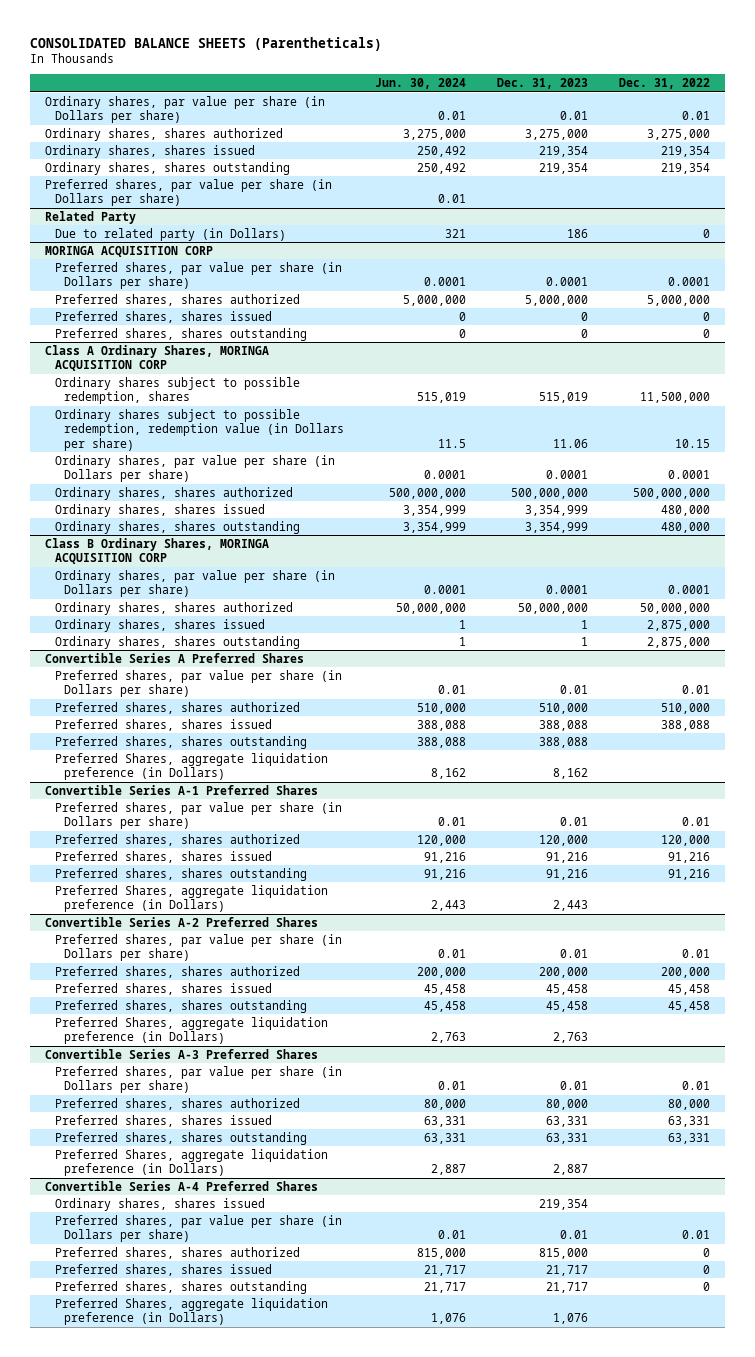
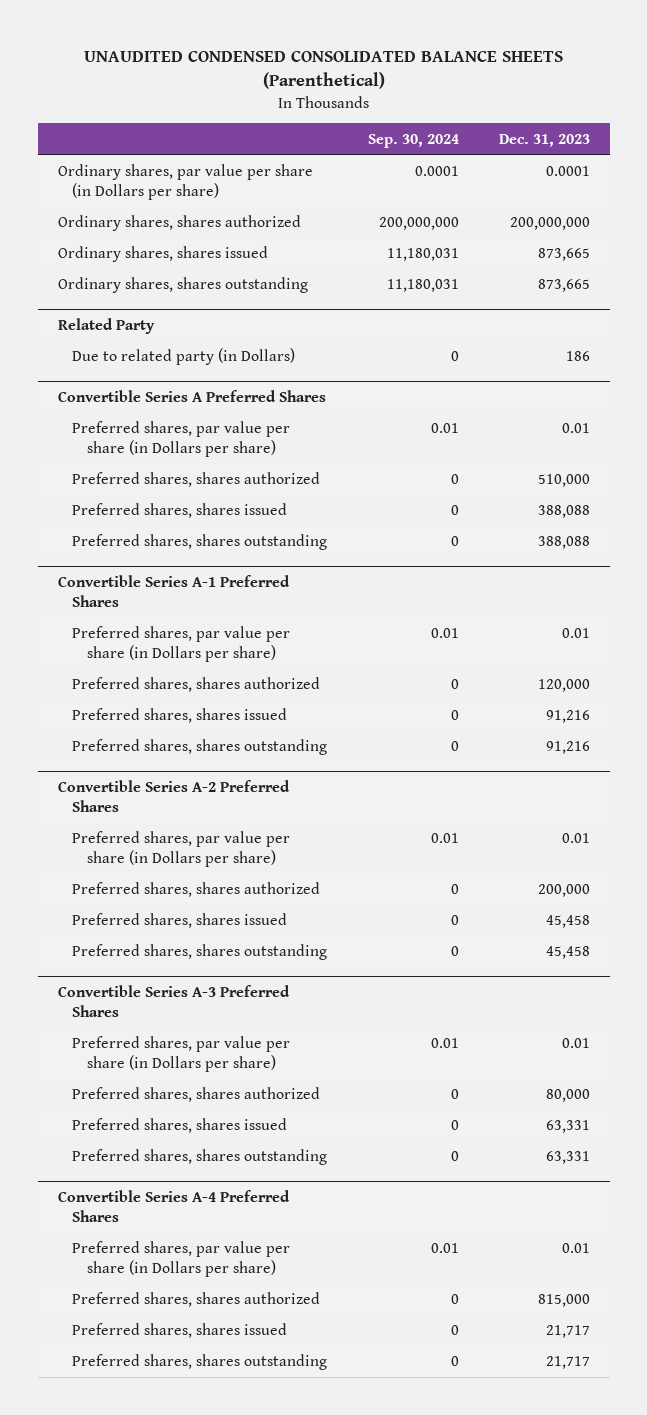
[30,36,383,51] CONSOLIDATED BALANCE SHEETS (Parentheticals) -> [83,51,563,90] UNAUDITED CONDENSED CONSOLIDATED BALANCE SHEETS (Parenthetical)
[375,78,467,90] Jun. 30, 2024 -> none
[618,78,710,90] Dec. 31, 2022 -> none
none -> [367,133,459,148] Sep. 30, 2024
[45,178,333,207] Preferred shares, par value per share (in Dollars per share) -> none
[559,111,588,121] 0.01 -> [545,166,590,177] 0.0001
[524,128,588,140] 3,275,000 -> [509,217,590,231] 200,000,000
[538,145,588,157] 219,354 -> [537,248,590,262] 873,665
[538,162,588,174] 219,354 -> [537,279,590,293] 873,665
[45,245,214,257] MORINGA ACQUISITION CORP -> none
[54,261,342,290] Preferred shares, par value per share (in Dollars per share) -> none
[54,293,300,306] Preferred shares, shares authorized -> none
[54,310,272,323] Preferred shares, shares issued -> none
[54,327,307,341] Preferred shares, shares outstanding -> none
[45,344,270,372] Class A Ordinary Shares, MORINGA ACQUISITION CORP -> none
[54,376,300,405] Ordinary shares subject to possible redemption, shares -> none
[54,408,345,451] Ordinary shares subject to possible redemption, redemption value (in Dollars per share) -> none
[54,454,335,483] Ordinary shares, par value per share (in Dollars per share) -> none
[54,486,293,500] Ordinary shares, shares authorized -> none
[54,503,265,517] Ordinary shares, shares issued -> none
[54,520,300,534] Ordinary shares, shares outstanding -> none
[45,537,270,565] Class B Ordinary Shares, MORINGA ACQUISITION CORP -> none
[54,569,335,598] Ordinary shares, par value per share (in Dollars per share) -> none
[54,601,293,615] Ordinary shares, shares authorized -> none
[54,618,265,632] Ordinary shares, shares issued -> none
[54,635,300,649] Ordinary shares, shares outstanding -> none
[54,752,328,781] Preferred Shares, aggregate liquidation preference (in Dollars) -> none
[54,884,328,913] Preferred Shares, aggregate liquidation preference (in Dollars) -> none
[54,1016,328,1045] Preferred Shares, aggregate liquidation preference (in Dollars) -> none
[54,1148,328,1177] Preferred Shares, aggregate liquidation preference (in Dollars) -> none
[54,1197,265,1211] Ordinary shares, shares issued -> none
[54,1297,328,1326] Preferred Shares, aggregate liquidation preference (in Dollars) -> none

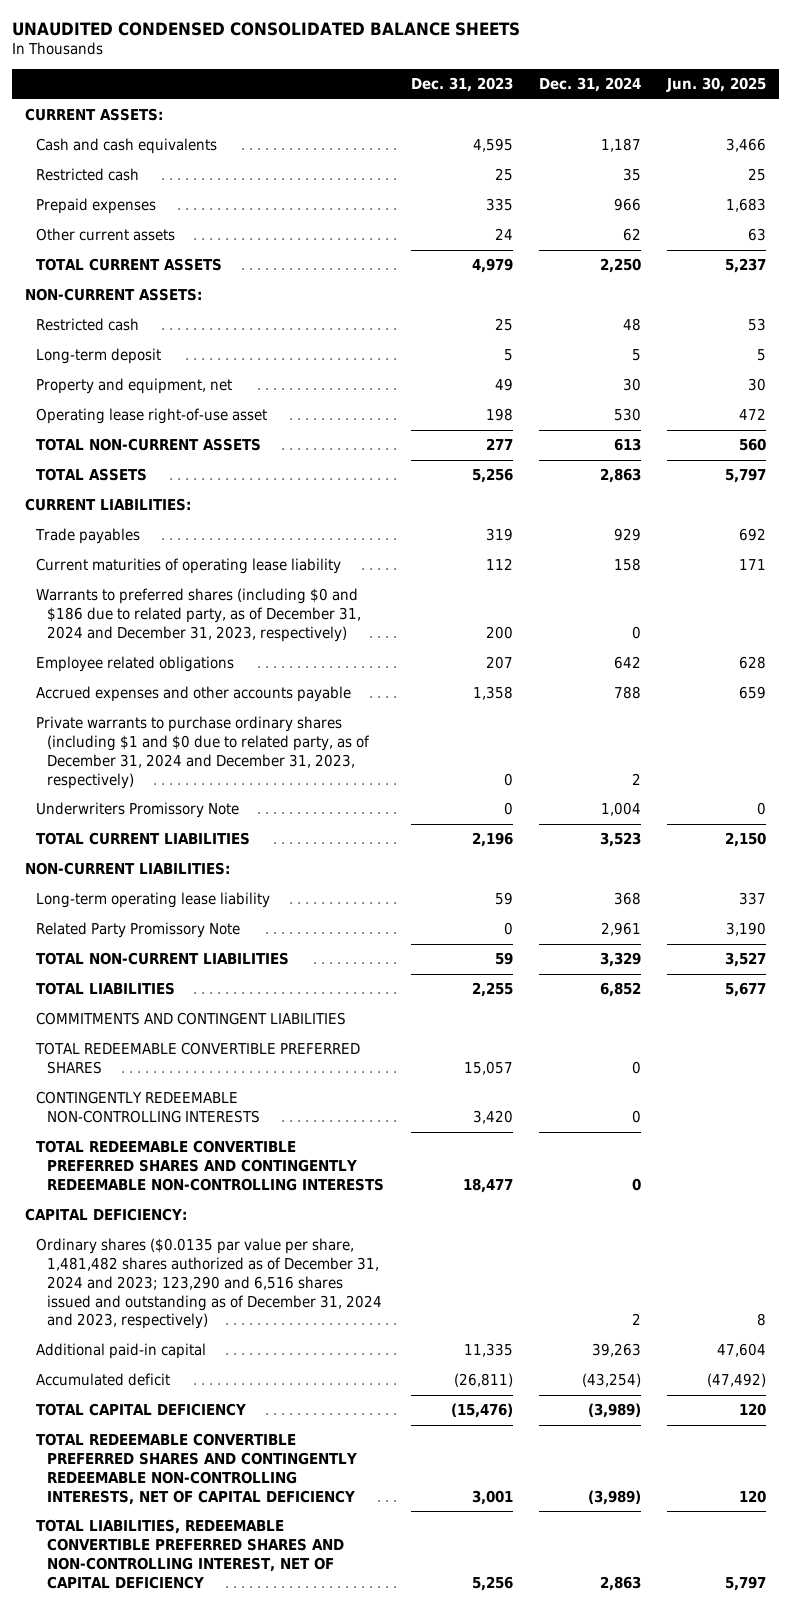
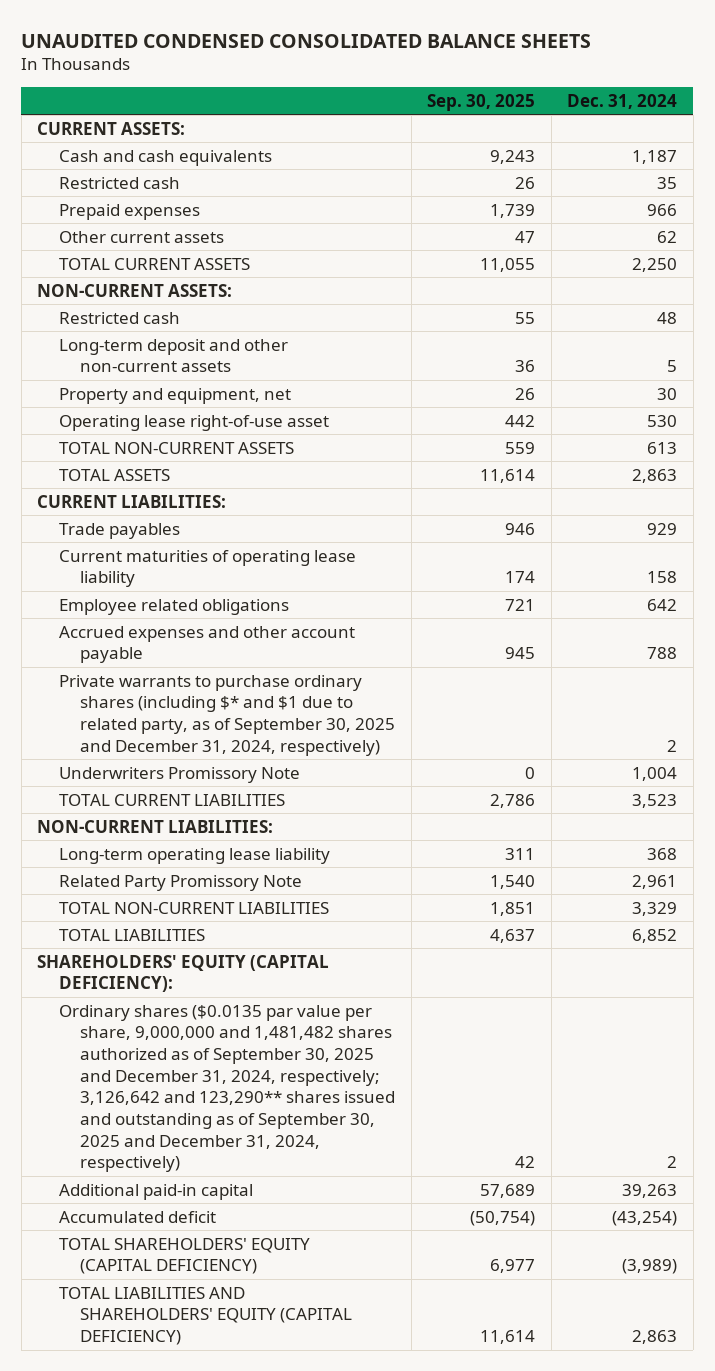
[410,77,513,93] Dec. 31, 2023 -> none
[666,77,767,93] Jun. 30, 2025 -> none
none -> [427,93,536,111] Sep. 30, 2025
[36,348,162,365] Long-term deposit -> [58,338,288,373] Long-term deposit and other non-current assets
[36,588,362,642] Warrants to preferred shares (including $0 and $186 due to related party, as of December 31, 2024 and December 31, 2023, respectively) -> none
[36,686,352,703] Accrued expenses and other accounts payable -> [58,625,355,664] Accrued expenses and other account payable
[36,716,371,789] Private warrants to purchase ordinary shares (including $1 and $0 due to related party, as of December 31, 2024 and December 31, 2023, respectively) -> [58,674,396,756] Private warrants to purchase ordinary shares (including $* and $1 due to related party, as of September 30, 2025 and December 31, 2024, respectively)
[36,1012,347,1026] COMMITMENTS AND CONTINGENT LIABILITIES -> none
[35,1042,361,1075] TOTAL REDEEMABLE CONVERTIBLE PREFERRED SHARES -> none
[36,1091,261,1124] CONTINGENTLY REDEEMABLE NON-CONTROLLING INTERESTS -> none
[36,1140,385,1191] TOTAL REDEEMABLE CONVERTIBLE PREFERRED SHARES AND CONTINGENTLY REDEEMABLE NON-CONTROLLING INTERESTS -> none
[25,1208,188,1222] CAPITAL DEFICIENCY: -> [37,954,330,993] SHAREHOLDERS' EQUITY (CAPITAL DEFICIENCY):
[36,1238,383,1330] Ordinary shares ($0.0135 par value per share, 1,481,482 shares authorized as of December 31, 2024 and 2023; 123,290 and 6,516 shares issued and outstanding as of December 31, 2024 and 2023, respectively) -> [58,1004,396,1173] Ordinary shares ($0.0135 par value per share, 9,000,000 and 1,481,482 shares authorized as of September 30, 2025 and December 31, 2024, respectively; 3,126,642 and 123,290** shares issued and outstanding as of September 30, 2025 and December 31, 2024, respectively)
[36,1433,358,1505] TOTAL REDEEMABLE CONVERTIBLE PREFERRED SHARES AND CONTINGENTLY REDEEMABLE NON-CONTROLLING INTERESTS, NET OF CAPITAL DEFICIENCY -> none
[36,1403,247,1417] TOTAL CAPITAL DEFICIENCY -> [58,1237,310,1275] TOTAL SHAREHOLDERS' EQUITY (CAPITAL DEFICIENCY)
[36,1519,345,1589] TOTAL LIABILITIES, REDEEMABLE CONVERTIBLE PREFERRED SHARES AND NON-CONTROLLING INTEREST, NET OF CAPITAL DEFICIENCY -> [58,1286,353,1346] TOTAL LIABILITIES AND SHAREHOLDERS' EQUITY (CAPITAL DEFICIENCY)

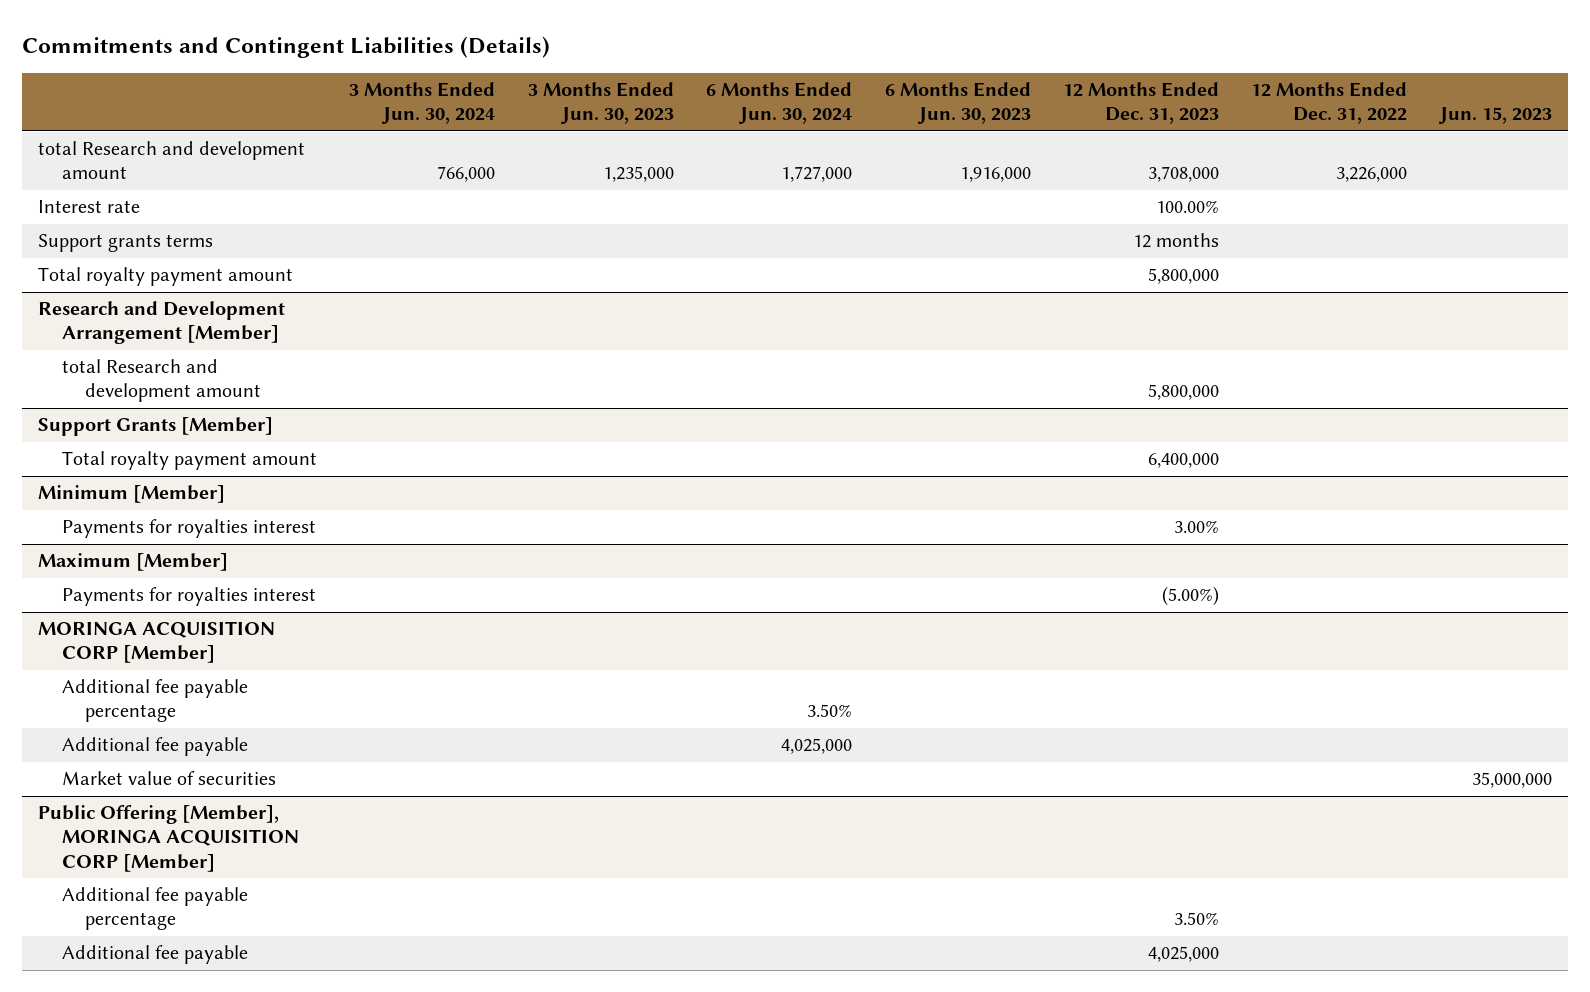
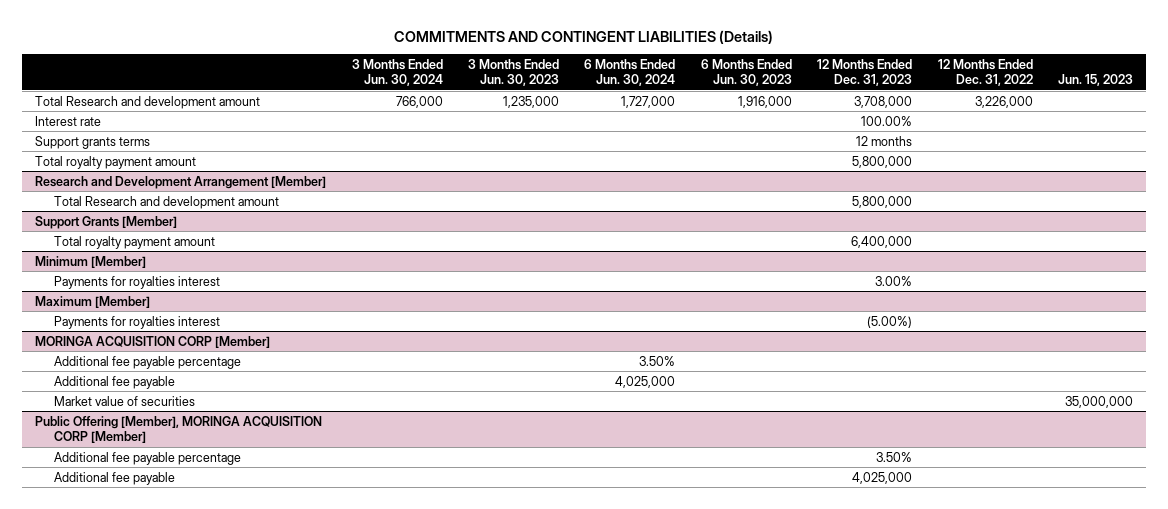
[22,35,551,58] Commitments and Contingent Liabilities (Details) -> [394,29,774,44] COMMITMENTS AND CONTINGENT LIABILITIES (Details)
[38,141,306,180] total Research and development amount -> [35,95,261,109] Total Research and development amount
[61,359,262,403] total Research and development amount -> [53,195,279,209] Total Research and development amount

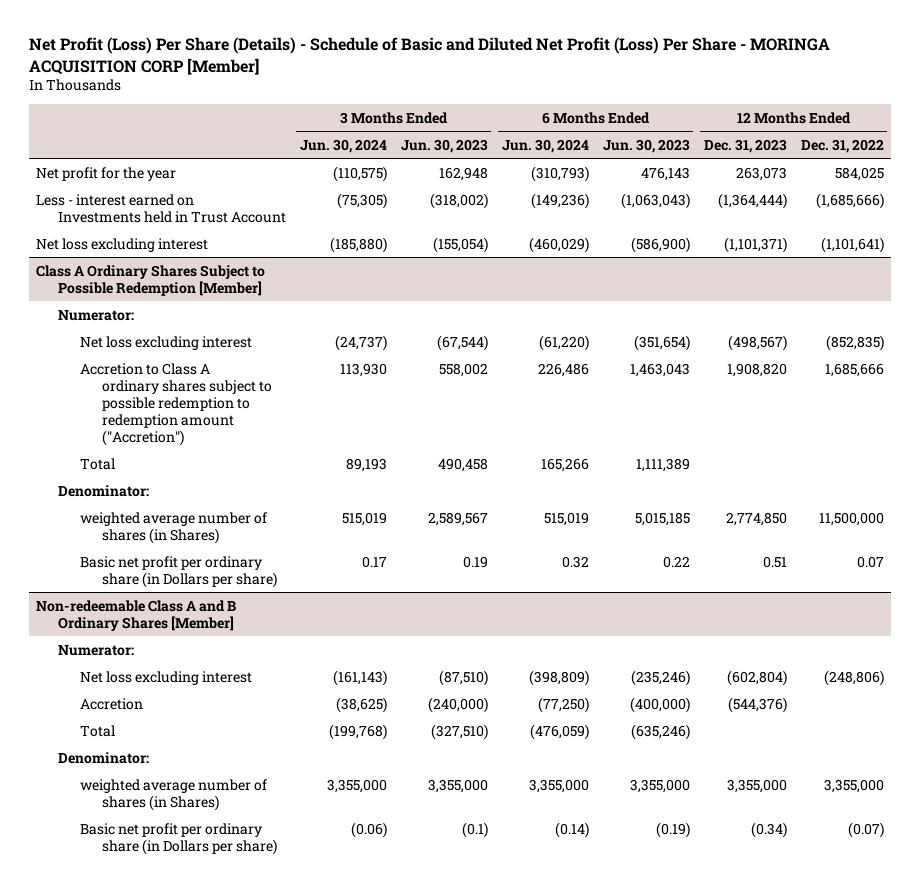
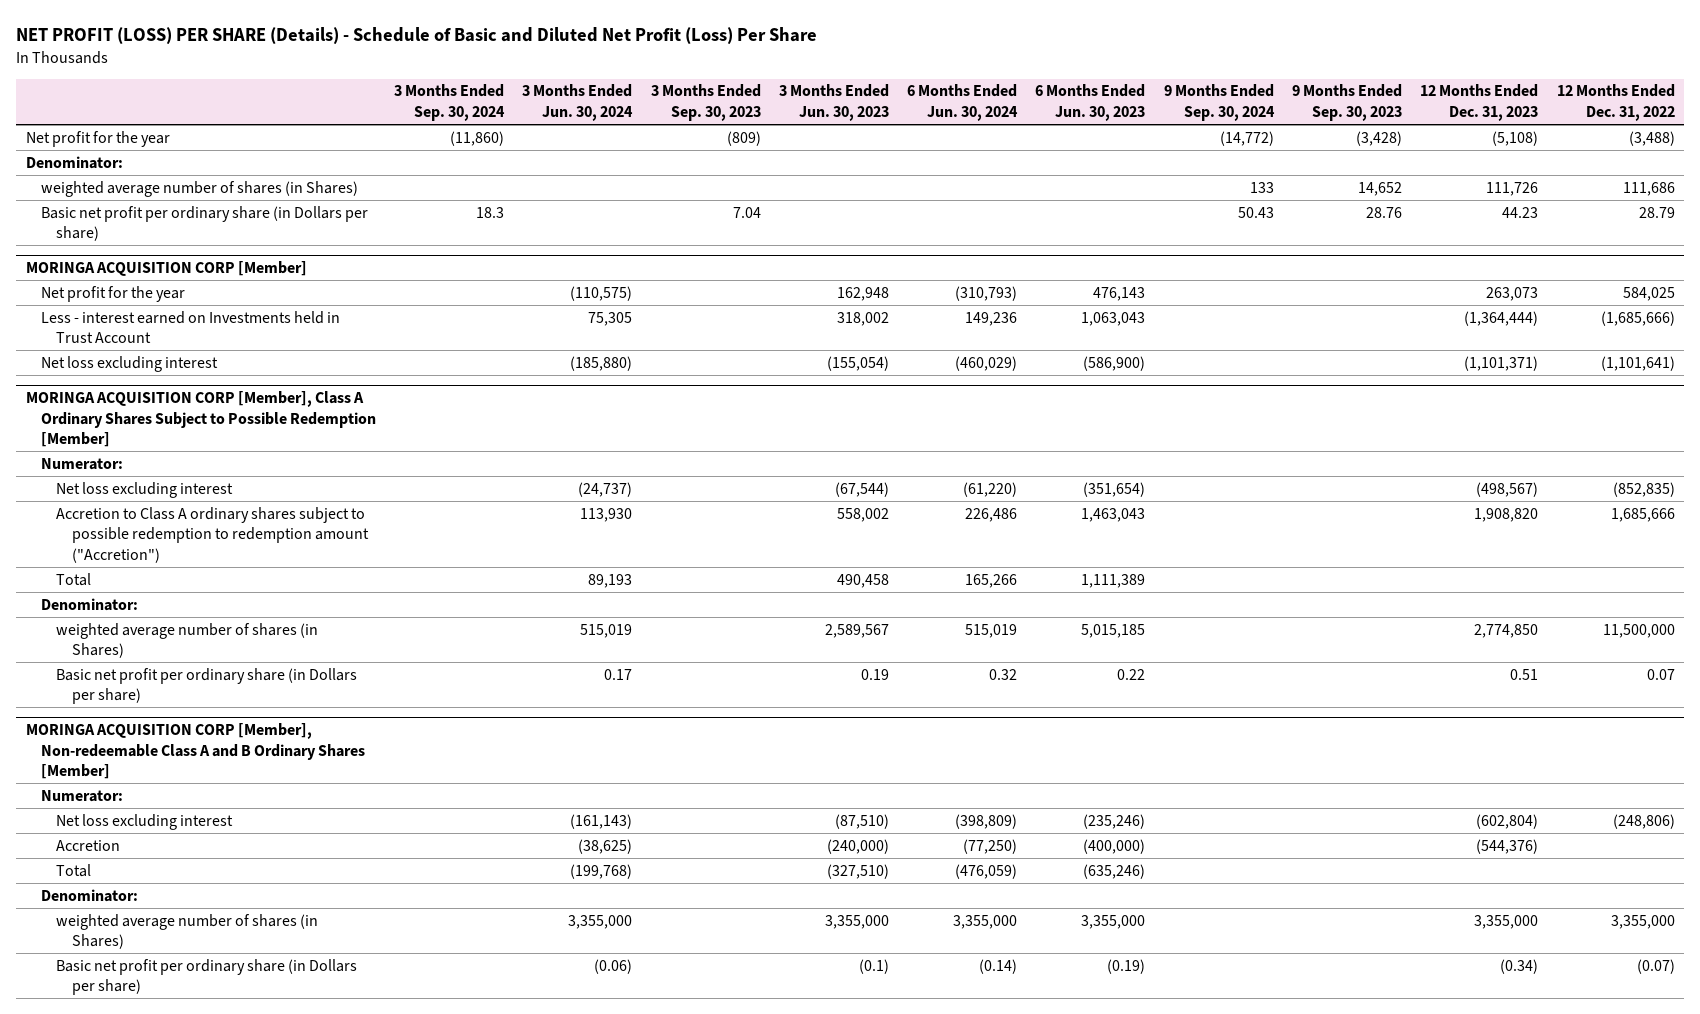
[28,37,830,75] Net Profit (Loss) Per Share (Details) - Schedule of Basic and Diluted Net Profit (Loss) Per Share - MORINGA ACQUISITION CORP [Member] -> [16,27,818,45] NET PROFIT (LOSS) PER SHARE (Details) - Schedule of Basic and Diluted Net Profit (Loss) Per Share
none -> [394,84,506,122] 3 Months Ended Sep. 30, 2024
none -> [650,84,761,122] 3 Months Ended Sep. 30, 2023
none -> [1163,84,1275,122] 9 Months Ended Sep. 30, 2024
none -> [1292,84,1403,122] 9 Months Ended Sep. 30, 2023
none -> [25,130,170,147] Net profit for the year
none -> [25,155,123,169] Denominator:
none -> [40,180,358,197] weighted average number of shares (in Shares)
none -> [40,205,368,242] Basic net profit per ordinary share (in Dollars per share)
none -> [25,260,307,276] MORINGA ACQUISITION CORP [Member]
[336,192,387,209] (75,305) -> [588,311,633,326] 75,305
[429,192,488,209] (318,002) -> [836,311,889,326] 318,002
[530,192,589,209] (149,236) -> [965,311,1018,326] 149,236
[620,192,690,209] (1,063,043) -> [1081,311,1146,326] 1,063,043
[35,264,265,296] Class A Ordinary Shares Subject to Possible Redemption [Member] -> [25,390,376,448] MORINGA ACQUISITION CORP [Member], Class A Ordinary Shares Subject to Possible Redemption [Member]
[35,599,236,631] Non-redeemable Class A and B Ordinary Shares [Member] -> [25,722,365,780] MORINGA ACQUISITION CORP [Member], Non-redeemable Class A and B Ordinary Shares [Member]

